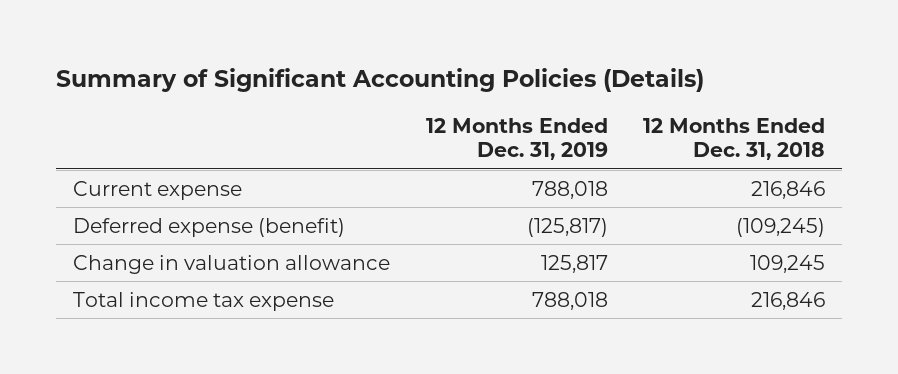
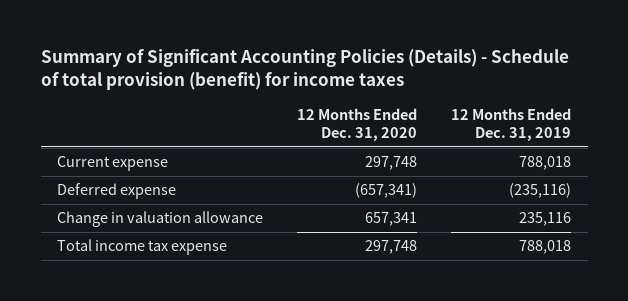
[55,68,704,93] Summary of Significant Accounting Policies (Details) -> [40,49,569,91] Summary of Significant Accounting Policies (Details) - Schedule of total provision (benefit) for income taxes
[642,118,825,160] 12 Months Ended Dec. 31, 2018 -> none
none -> [297,108,418,142] 12 Months Ended Dec. 31, 2020
[73,217,346,237] Deferred expense (benefit) -> [57,183,177,200] Deferred expense
[526,217,608,237] (125,817) -> [508,183,571,199] (235,116)
[540,254,608,273] 125,817 -> [518,212,571,227] 235,116

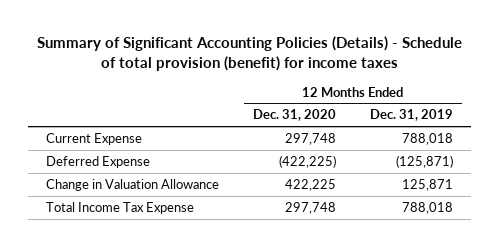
[57,156,169,172] Current expense -> [45,132,142,145] Current Expense
[57,183,177,200] Deferred expense -> [45,155,150,168] Deferred Expense
[355,183,418,199] (657,341) -> [279,154,337,168] (422,225)
[508,183,571,199] (235,116) -> [396,154,454,168] (125,871)
[57,211,264,228] Change in valuation allowance -> [45,178,219,191] Change in Valuation Allowance
[365,212,418,227] 657,341 -> [285,178,337,191] 422,225
[518,212,571,227] 235,116 -> [402,178,454,191] 125,871
[57,239,228,256] Total income tax expense -> [45,201,194,214] Total Income Tax Expense

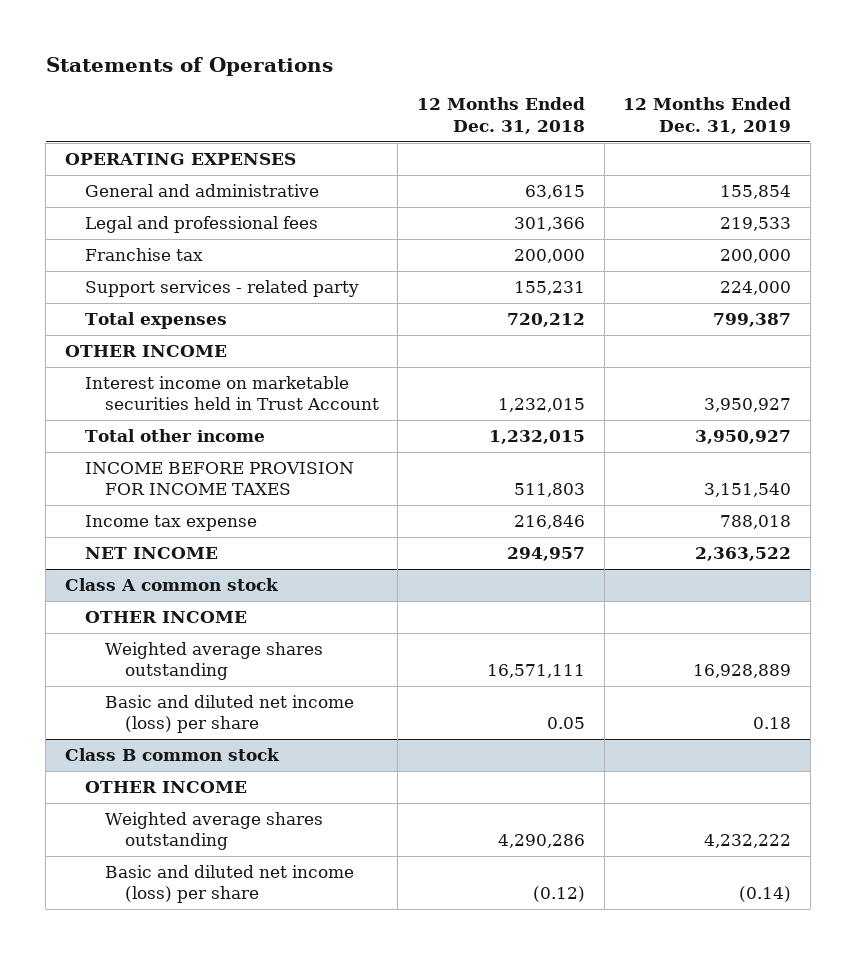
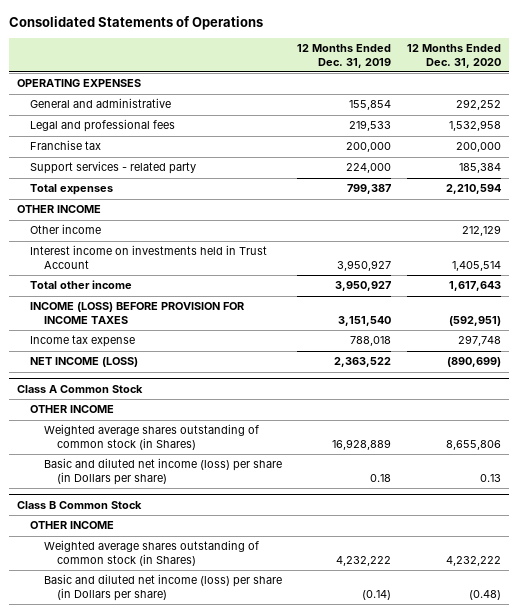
[45,56,333,76] Statements of Operations -> [9,15,264,30] Consolidated Statements of Operations
[417,97,586,134] 12 Months Ended Dec. 31, 2018 -> none
none -> [407,44,502,68] 12 Months Ended Dec. 31, 2020
none -> [30,224,102,235] Other income
[84,376,379,411] Interest income on marketable securities held in Trust Account -> [30,245,268,269] Interest income on investments held in Trust Account
[84,462,354,496] INCOME BEFORE PROVISION FOR INCOME TAXES -> [30,302,245,324] INCOME (LOSS) BEFORE PROVISION FOR INCOME TAXES
[84,547,218,560] NET INCOME -> [30,357,139,368] NET INCOME (LOSS)
[64,578,279,592] Class A common stock -> [17,385,144,394] Class A Common Stock
[104,642,323,681] Weighted average shares outstanding -> [43,424,259,450] Weighted average shares outstanding of common stock (in Shares)
[104,695,354,734] Basic and diluted net income (loss) per share -> [43,458,282,485] Basic and diluted net income (loss) per share (in Dollars per share)
[64,748,280,762] Class B common stock -> [17,501,143,510] Class B Common Stock
[104,812,323,851] Weighted average shares outstanding -> [43,540,259,566] Weighted average shares outstanding of common stock (in Shares)
[104,865,354,904] Basic and diluted net income (loss) per share -> [43,574,282,601] Basic and diluted net income (loss) per share (in Dollars per share)

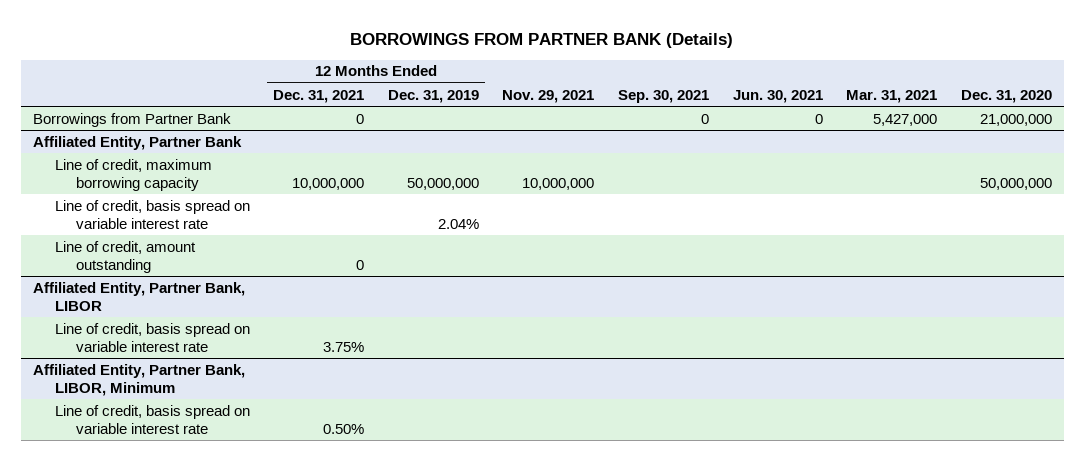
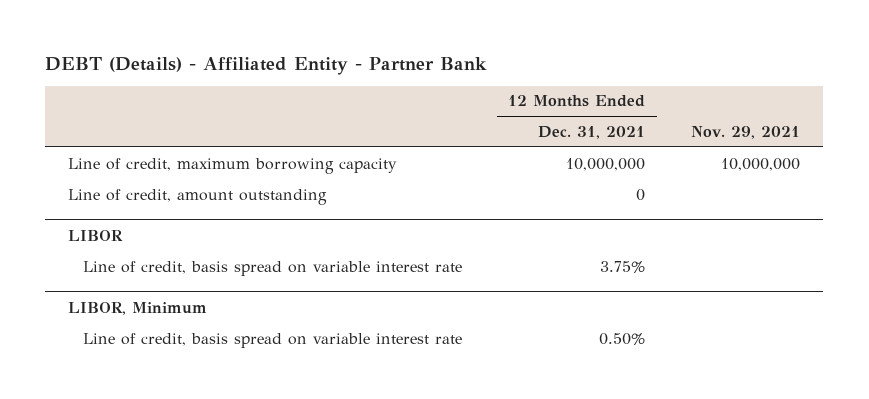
[350,32,734,48] BORROWINGS FROM PARTNER BANK (Details) -> [45,56,488,75] DEBT (Details) - Affiliated Entity - Partner Bank
[387,89,479,103] Dec. 31, 2019 -> none
[618,89,710,103] Sep. 30, 2021 -> none
[732,89,823,103] Jun. 30, 2021 -> none
[846,89,938,103] Mar. 31, 2021 -> none
[960,89,1052,103] Dec. 31, 2020 -> none
[33,112,232,127] Borrowings from Partner Bank -> none
[33,135,243,150] Affiliated Entity, Partner Bank -> none
[54,199,250,229] Line of credit, basis spread on variable interest rate -> none
[33,281,246,311] Affiliated Entity, Partner Bank, LIBOR -> none
none -> [68,229,124,241] LIBOR
[33,363,246,396] Affiliated Entity, Partner Bank, LIBOR, Minimum -> none
none -> [68,301,208,315] LIBOR, Minimum

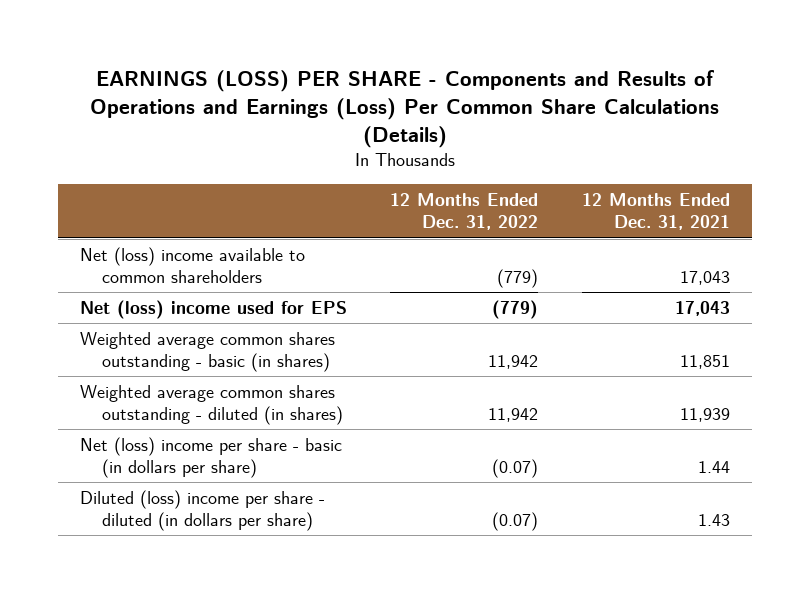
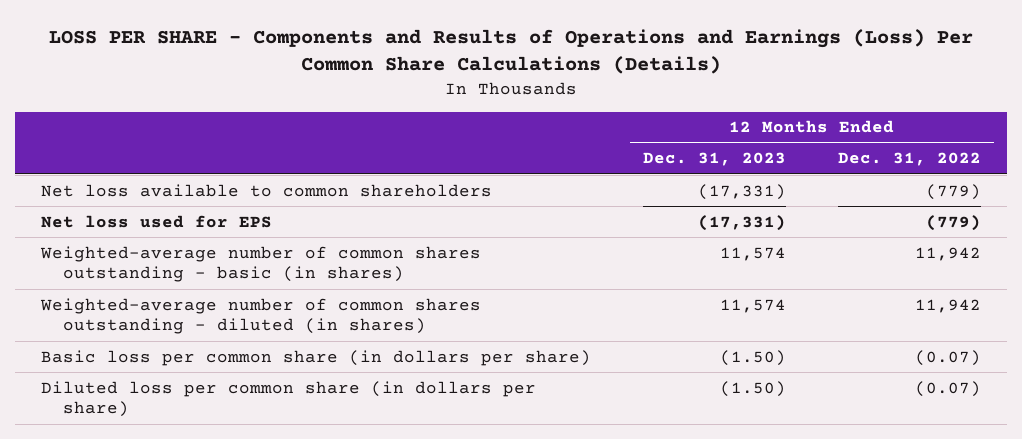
[89,69,719,148] EARNINGS (LOSS) PER SHARE - Components and Results of Operations and Earnings (Loss) Per Common Share Calculations (Details) -> [49,28,974,75] LOSS PER SHARE - Components and Results of Operations and Earnings (Loss) Per Common Share Calculations (Details)
[582,193,731,231] 12 Months Ended Dec. 31, 2021 -> none
none -> [643,152,787,167] Dec. 31, 2023
[79,246,305,284] Net (loss) income available to common shareholders -> [40,183,492,197] Net loss available to common shareholders
[79,299,347,319] Net (loss) income used for EPS -> [40,214,272,228] Net loss used for EPS
[79,331,335,373] Weighted average common shares outstanding - basic (in shares) -> [39,245,481,283] Weighted-average number of common shares outstanding - basic (in shares)
[79,384,343,426] Weighted average common shares outstanding - diluted (in shares) -> [39,297,481,335] Weighted-average number of common shares outstanding - diluted (in shares)
[79,436,342,479] Net (loss) income per share - basic (in dollars per share) -> [40,349,591,366] Basic loss per common share (in dollars per share)
[79,489,325,532] Diluted (loss) income per share - diluted (in dollars per share) -> [40,380,536,418] Diluted loss per common share (in dollars per share)

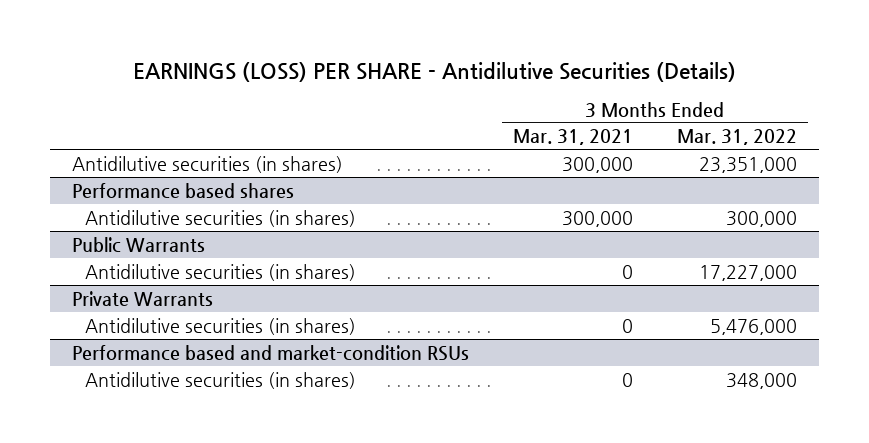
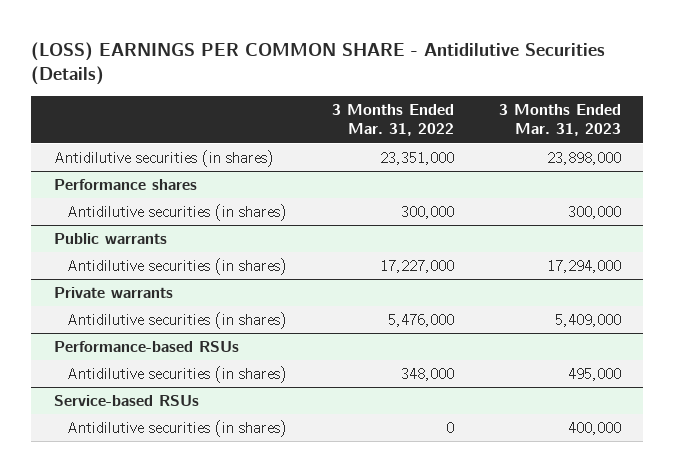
[132,61,736,82] EARNINGS (LOSS) PER SHARE - Antidilutive Securities (Details) -> [31,41,606,86] (LOSS) EARNINGS PER COMMON SHARE - Antidilutive Securities (Details)
[513,129,634,146] Mar. 31, 2021 -> none
none -> [498,104,621,137] 3 Months Ended Mar. 31, 2023
[72,182,295,199] Performance based shares -> [53,179,197,191] Performance shares
[72,236,206,253] Public Warrants -> [53,233,167,245] Public warrants
[72,290,214,306] Private Warrants -> [53,287,173,299] Private warrants
[72,344,470,361] Performance based and market-condition RSUs -> [53,341,239,353] Performance-based RSUs
none -> [53,395,199,407] Service-based RSUs
none -> [67,420,288,438] Antidilutive securities (in shares)

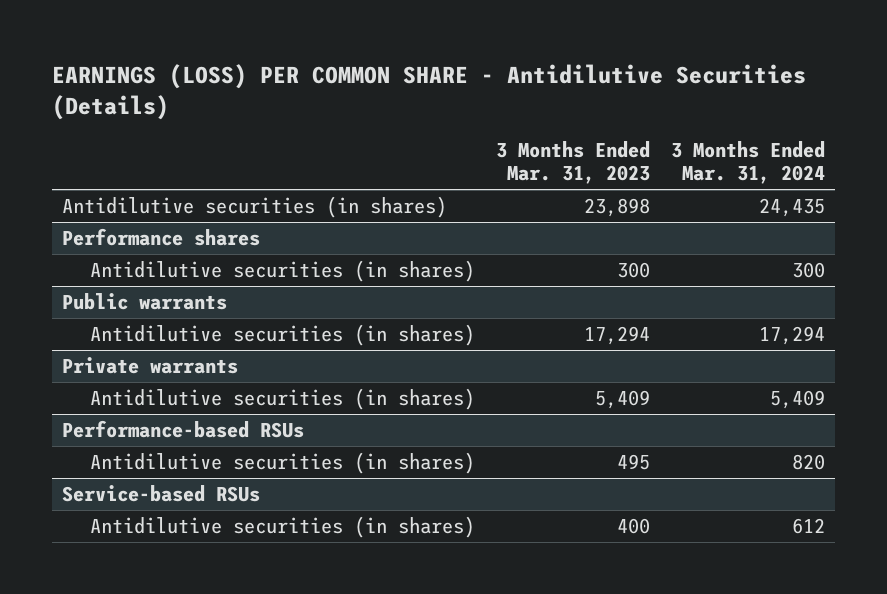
[31,41,606,86] (LOSS) EARNINGS PER COMMON SHARE - Antidilutive Securities (Details) -> [51,63,806,120] EARNINGS (LOSS) PER COMMON SHARE - Antidilutive Securities (Details)
[332,104,455,137] 3 Months Ended Mar. 31, 2022 -> none
none -> [670,140,825,185] 3 Months Ended Mar. 31, 2024
[546,152,621,166] 23,898,000 -> [583,198,650,218] 23,898
[567,206,621,220] 300,000 -> [616,262,650,279] 300
[546,260,621,274] 17,294,000 -> [583,326,650,346] 17,294
[554,314,621,328] 5,409,000 -> [594,390,650,410] 5,409
[567,368,621,382] 495,000 -> [616,454,650,471] 495
[567,422,621,436] 400,000 -> [616,518,650,535] 400

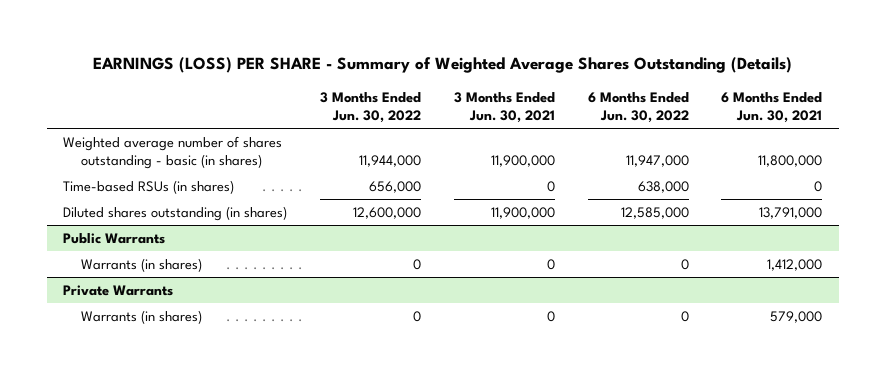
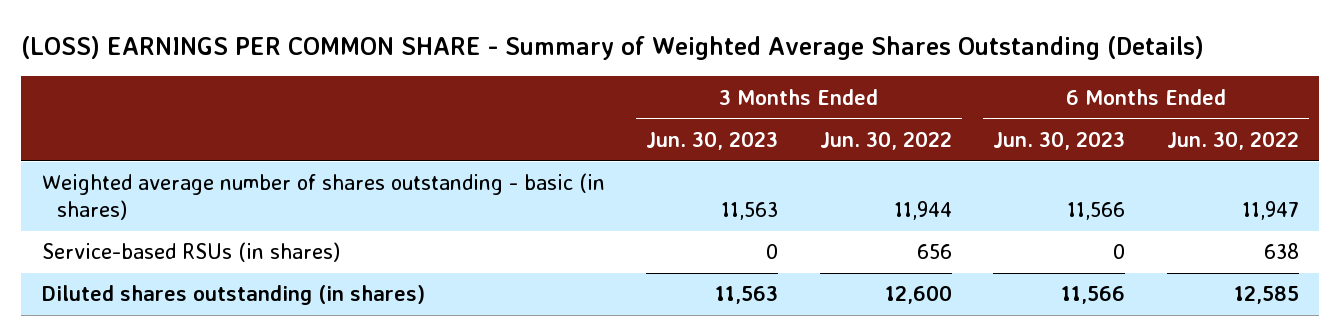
[92,57,792,74] EARNINGS (LOSS) PER SHARE - Summary of Weighted Average Shares Outstanding (Details) -> [20,35,1204,60] (LOSS) EARNINGS PER COMMON SHARE - Summary of Weighted Average Shares Outstanding (Details)
[453,91,555,123] 3 Months Ended Jun. 30, 2021 -> none
[721,91,823,123] 6 Months Ended Jun. 30, 2021 -> none
none -> [646,130,779,150] Jun. 30, 2023
none -> [993,130,1126,150] Jun. 30, 2023
[62,233,165,245] Public Warrants -> none
[80,258,202,273] Warrants (in shares) -> none
[62,285,173,297] Private Warrants -> none
[80,310,202,325] Warrants (in shares) -> none
[358,154,421,167] 11,944,000 -> [893,201,952,221] 11,944
[625,154,689,167] 11,947,000 -> [1241,201,1299,221] 11,947
[62,180,234,195] Time-based RSUs (in shares) -> [41,242,340,263] Service-based RSUs (in shares)
[368,181,421,194] 656,000 -> [916,244,952,260] 656
[637,181,689,194] 638,000 -> [1263,243,1299,260] 638
[352,207,421,220] 12,600,000 -> [884,285,952,305] 12,600
[620,207,689,220] 12,585,000 -> [1233,286,1299,305] 12,585

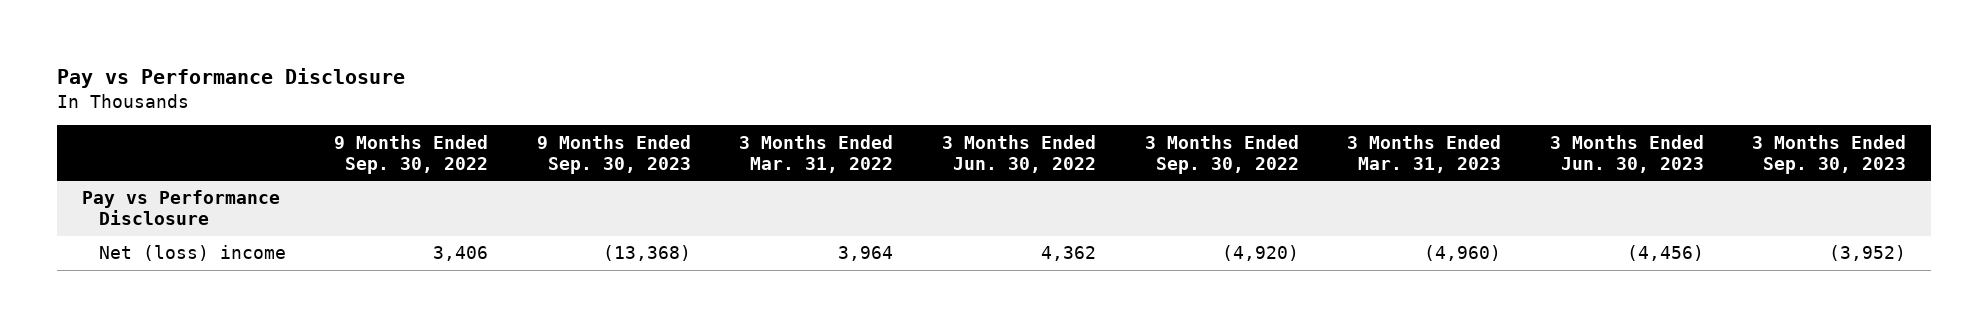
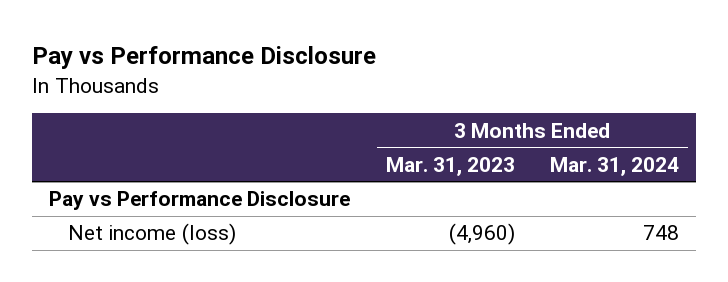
[334,134,489,174] 9 Months Ended Sep. 30, 2022 -> none
[536,134,691,174] 9 Months Ended Sep. 30, 2023 -> none
[739,134,894,173] 3 Months Ended Mar. 31, 2022 -> none
[941,134,1096,173] 3 Months Ended Jun. 30, 2022 -> none
[1144,134,1299,174] 3 Months Ended Sep. 30, 2022 -> none
[1549,134,1704,173] 3 Months Ended Jun. 30, 2023 -> none
[1752,134,1907,174] 3 Months Ended Sep. 30, 2023 -> none
none -> [549,156,679,176] Mar. 31, 2024
[98,245,286,262] Net (loss) income -> [68,223,237,246] Net income (loss)

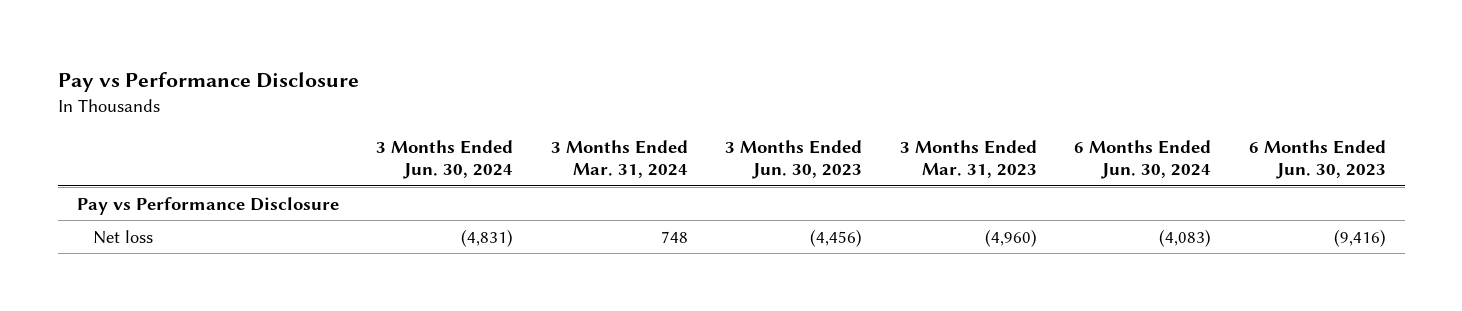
none -> [376,140,514,180] 3 Months Ended Jun. 30, 2024
none -> [725,140,863,180] 3 Months Ended Jun. 30, 2023
none -> [1074,140,1212,180] 6 Months Ended Jun. 30, 2024
none -> [1248,140,1386,180] 6 Months Ended Jun. 30, 2023
[68,223,237,246] Net income (loss) -> [92,229,153,244] Net loss

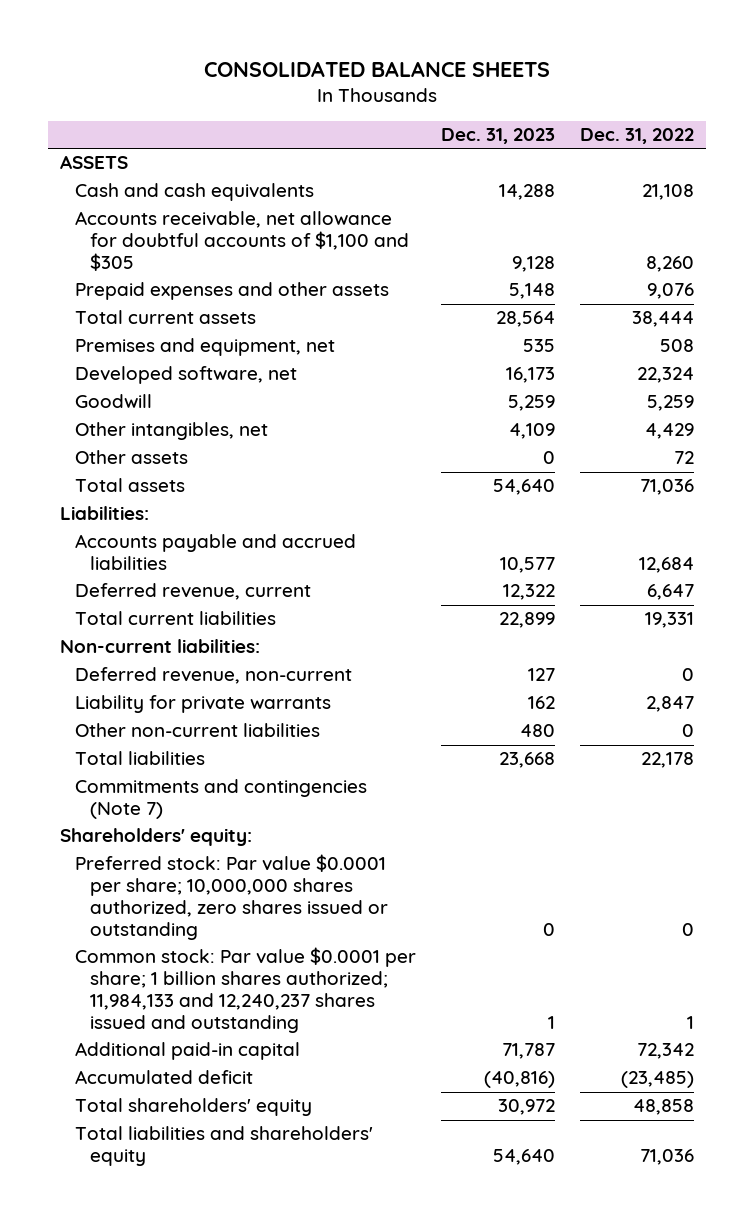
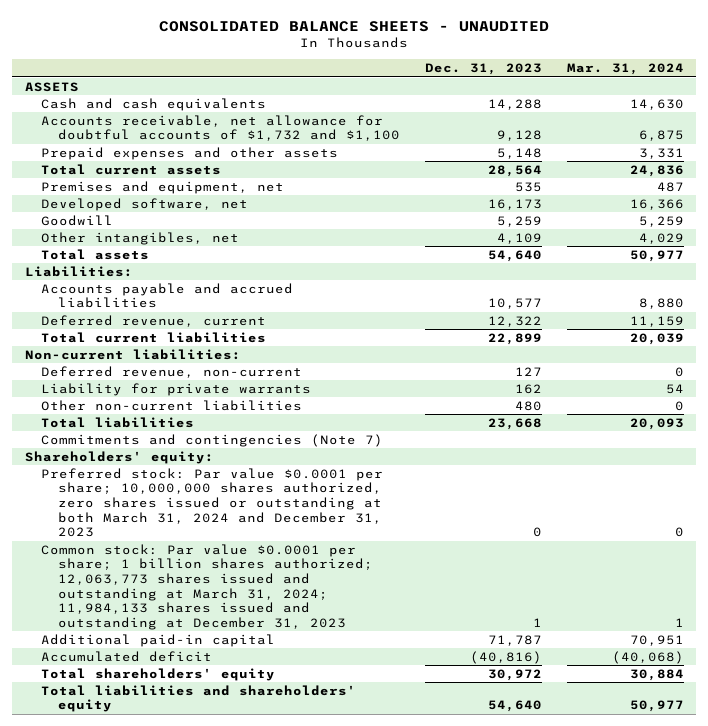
[203,60,550,77] CONSOLIDATED BALANCE SHEETS -> [159,21,550,33] CONSOLIDATED BALANCE SHEETS - UNAUDITED
[579,128,694,145] Dec. 31, 2022 -> none
none -> [566,63,684,76] Mar. 31, 2024
[74,211,410,272] Accounts receivable, net allowance for doubtful accounts of $1,100 and $305 -> [41,114,400,142] Accounts receivable, net allowance for doubtful accounts of $1,732 and $1,100
[74,450,188,465] Other assets -> none
[74,854,389,941] Preferred stock: Par value $0.0001 per share; 10,000,000 shares authorized, zero shares issued or outstanding -> [41,467,384,538] Preferred stock: Par value $0.0001 per share; 10,000,000 shares authorized, zero shares issued or outstanding at both March 31, 2024 and December 31, 2023
[74,947,416,1034] Common stock: Par value $0.0001 per share; 1 billion shares authorized; 11,984,133 and 12,240,237 shares issued and outstanding -> [41,543,373,630] Common stock: Par value $0.0001 per share; 1 billion shares authorized; 12,063,773 shares issued and outstanding at March 31, 2024; 11,984,133 shares issued and outstanding at December 31, 2023

